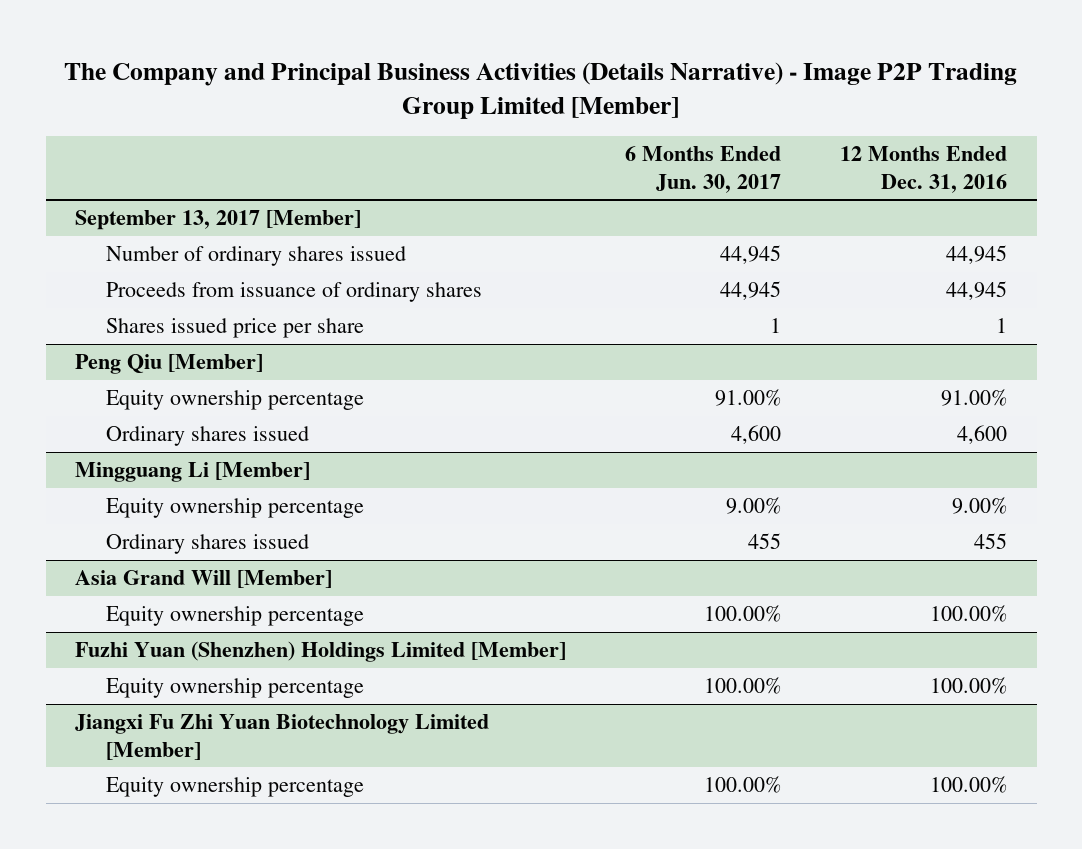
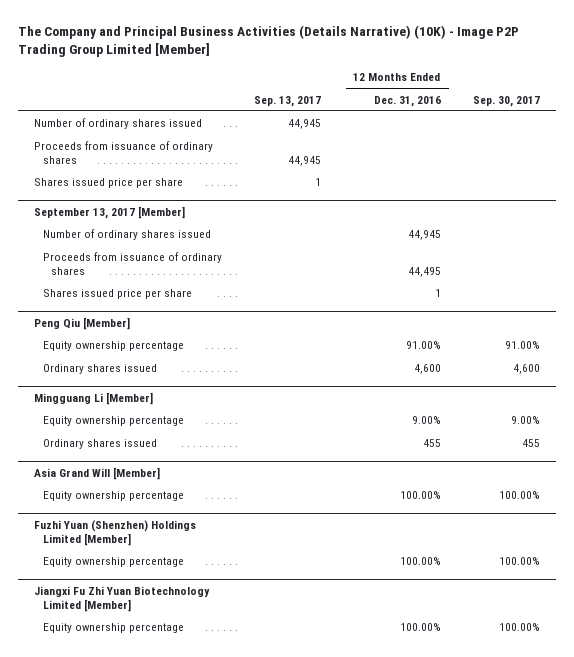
[64,61,1018,119] The Company and Principal Business Activities (Details Narrative) - Image P2P Trading Group Limited [Member] -> [18,25,520,58] The Company and Principal Business Activities (Details Narrative) (10K) - Image P2P Trading Group Limited [Member]
[625,146,782,193] 6 Months Ended Jun. 30, 2017 -> none
none -> [254,95,322,107] Sep. 13, 2017
none -> [473,95,541,107] Sep. 30, 2017
none -> [34,118,203,130] Number of ordinary shares issued
none -> [34,141,214,164] Proceeds from issuance of ordinary shares
none -> [34,178,184,189] Shares issued price per share
[946,281,1008,301] 44,945 -> [407,266,441,277] 44,495

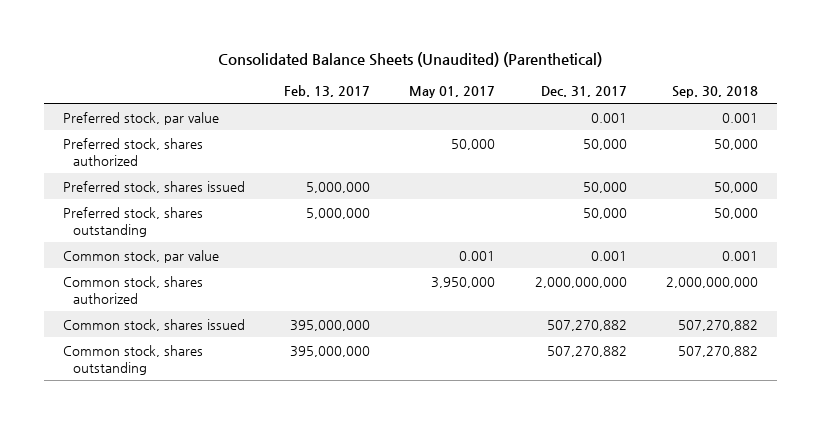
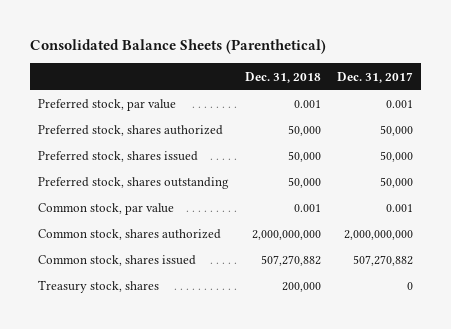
[218,52,603,68] Consolidated Balance Sheets (Unaudited) (Parenthetical) -> [30,39,327,55] Consolidated Balance Sheets (Parenthetical)
[284,84,371,97] Feb. 13, 2017 -> none
[409,85,496,98] May 01, 2017 -> none
[671,85,758,98] Sep. 30, 2018 -> none
none -> [244,71,321,83] Dec. 31, 2018
[63,344,204,375] Common stock, shares outstanding -> none
none -> [38,280,160,294] Treasury stock, shares

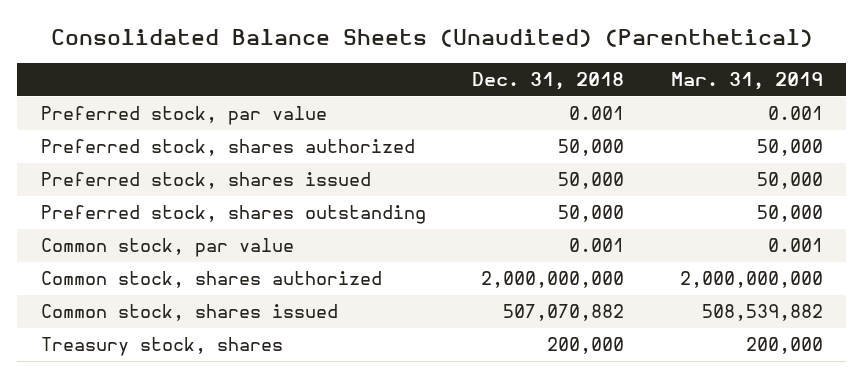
[30,39,327,55] Consolidated Balance Sheets (Parenthetical) -> [50,29,813,48] Consolidated Balance Sheets (Unaudited) (Parenthetical)
[336,71,413,83] Dec. 31, 2017 -> none
none -> [670,72,823,91] Mar. 31, 2019
[260,255,321,267] 507,270,882 -> [503,304,625,322] 507,070,882

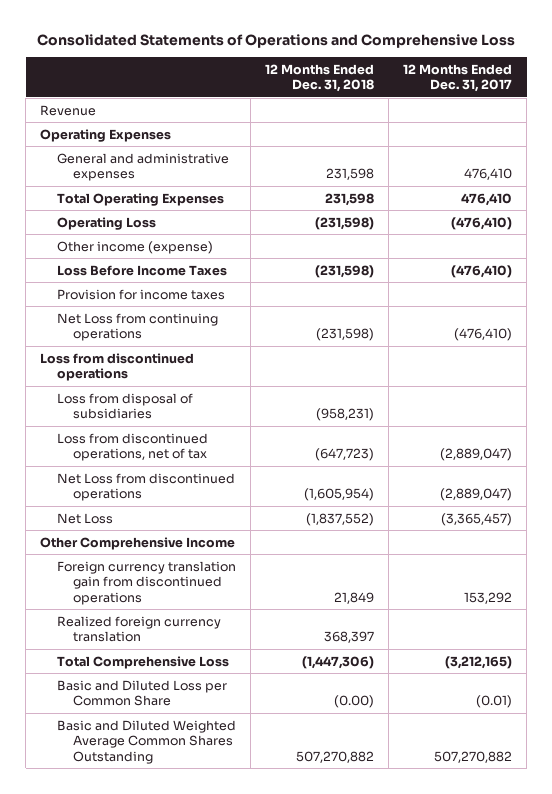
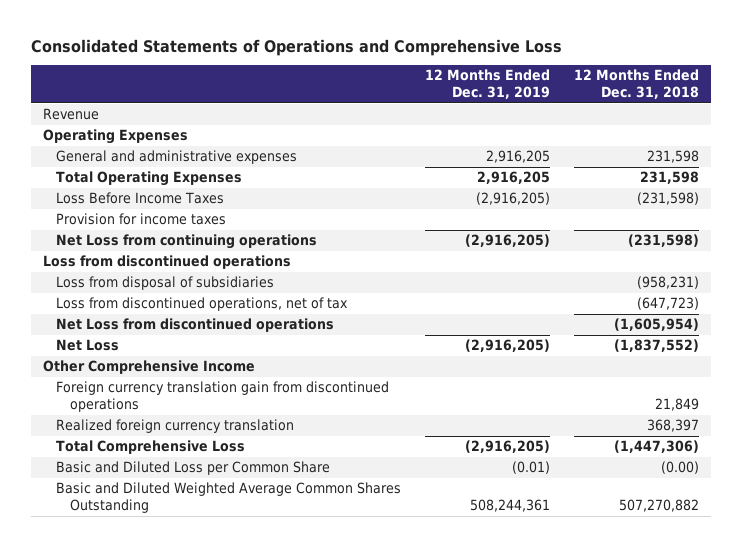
[402,63,512,93] 12 Months Ended Dec. 31, 2017 -> none
none -> [425,69,551,100] 12 Months Ended Dec. 31, 2019
[56,216,156,230] Operating Loss -> none
[56,240,213,254] Other income (expense) -> none

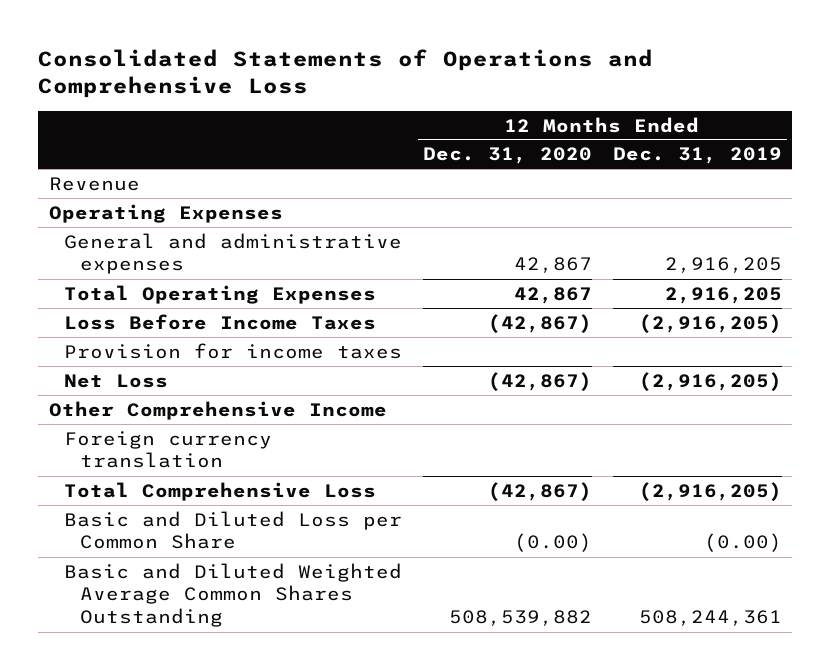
[574,69,700,100] 12 Months Ended Dec. 31, 2018 -> none
none -> [422,147,592,165] Dec. 31, 2020
[56,234,318,250] Net Loss from continuing operations -> none
[42,255,291,270] Loss from discontinued operations -> none
[56,276,275,291] Loss from disposal of subsidiaries -> none
[56,297,349,312] Loss from discontinued operations, net of tax -> none
[56,318,335,333] Net Loss from discontinued operations -> none
[56,381,390,413] Foreign currency translation gain from discontinued operations -> none
[56,419,295,434] Realized foreign currency translation -> [64,430,273,469] Foreign currency translation
[512,461,551,475] (0.01) -> [703,533,782,553] (0.00)

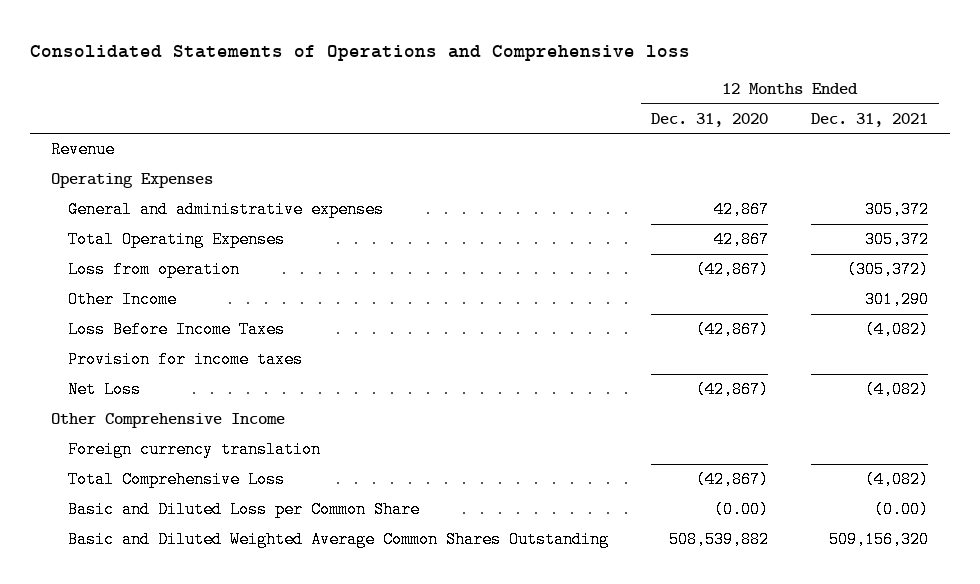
[38,48,654,99] Consolidated Statements of Operations and Comprehensive Loss -> [29,44,690,61] Consolidated Statements of Operations and Comprehensive loss
[612,147,782,165] Dec. 31, 2019 -> none
none -> [811,112,929,127] Dec. 31, 2021
none -> [68,261,241,279] Loss from operation
none -> [68,291,178,309] Other Income

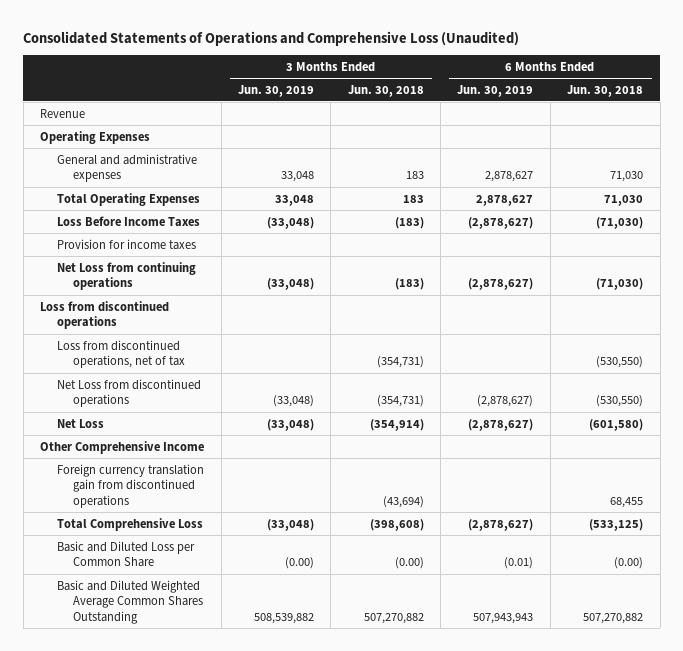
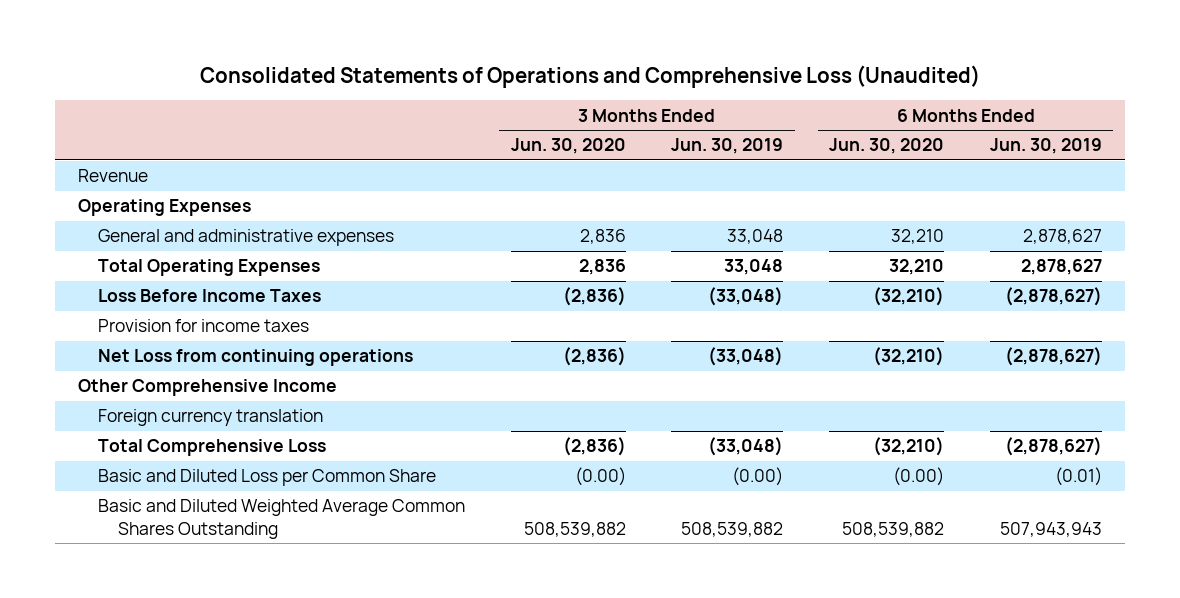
[347,84,424,97] Jun. 30, 2018 -> none
[567,84,644,97] Jun. 30, 2018 -> none
none -> [510,138,626,155] Jun. 30, 2020
none -> [829,138,945,155] Jun. 30, 2020
[40,300,170,330] Loss from discontinued operations -> none
[56,339,185,369] Loss from discontinued operations, net of tax -> none
[56,378,201,408] Net Loss from discontinued operations -> none
[56,418,104,428] Net Loss -> none
[56,463,204,509] Foreign currency translation gain from discontinued operations -> none
none -> [98,409,324,427] Foreign currency translation

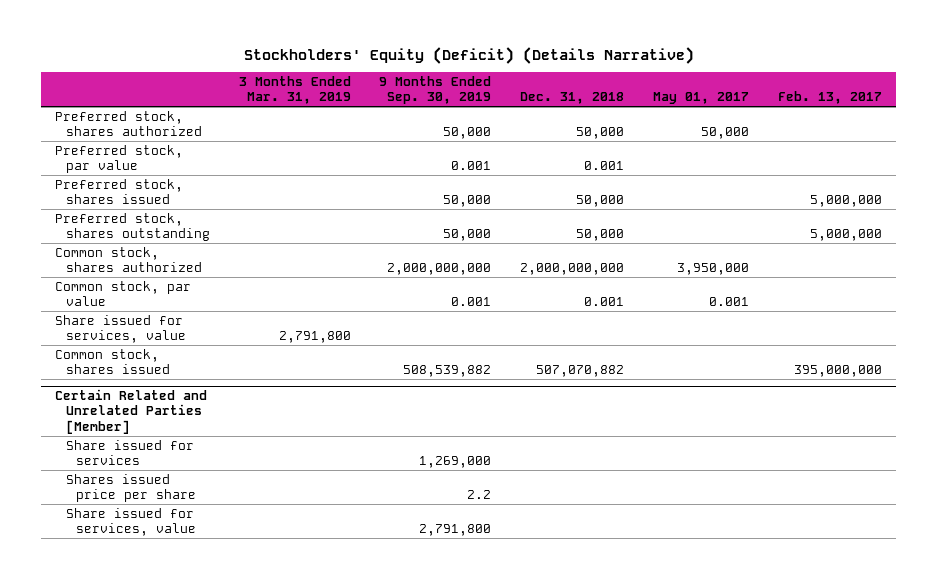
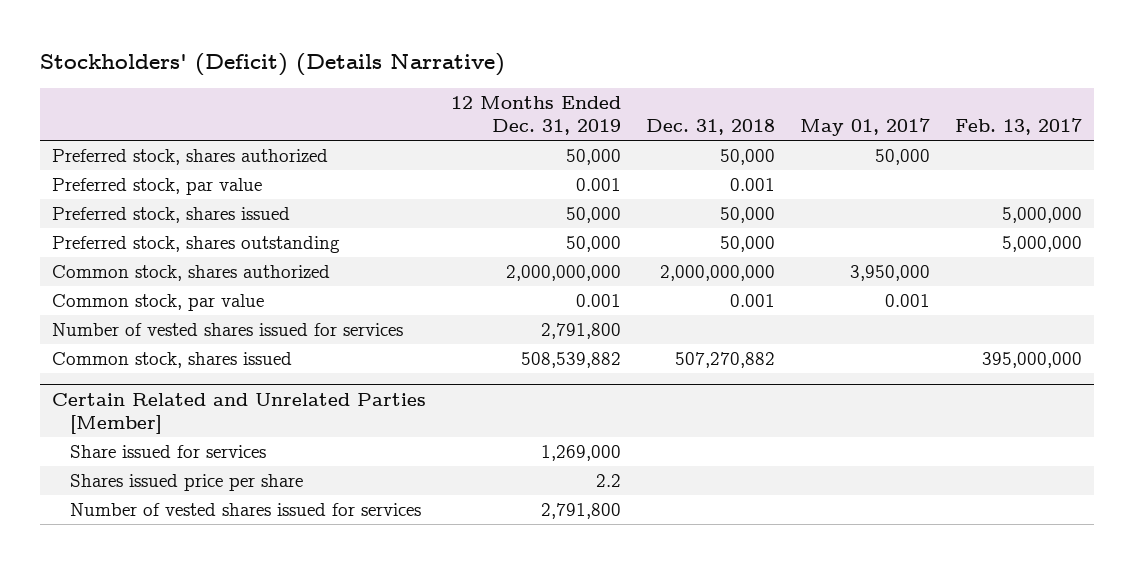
[243,46,694,64] Stockholders' Equity (Deficit) (Details Narrative) -> [39,53,505,77] Stockholders' (Deficit) (Details Narrative)
[238,76,351,105] 3 Months Ended Mar. 31, 2019 -> none
[379,76,492,105] 9 Months Ended Sep. 30, 2019 -> none
none -> [451,96,622,136] 12 Months Ended Dec. 31, 2019
[55,314,186,343] Share issued for services, value -> [52,323,404,337] Number of vested shares issued for services
[536,364,625,377] 507,070,882 -> [675,352,776,369] 507,270,882
[65,507,197,536] Share issued for services, value -> [69,503,421,517] Number of vested shares issued for services

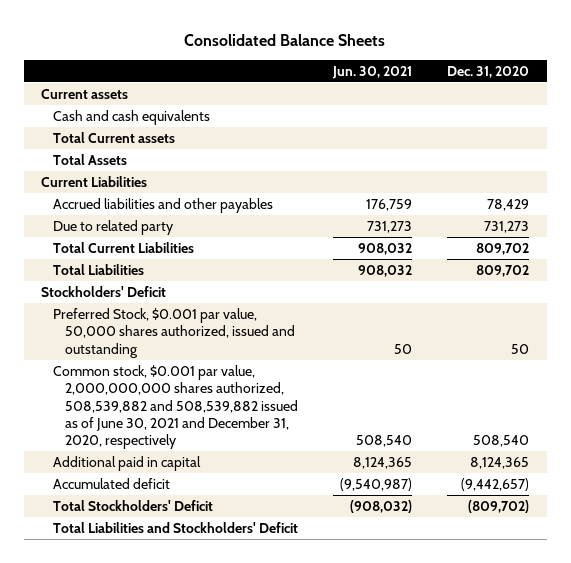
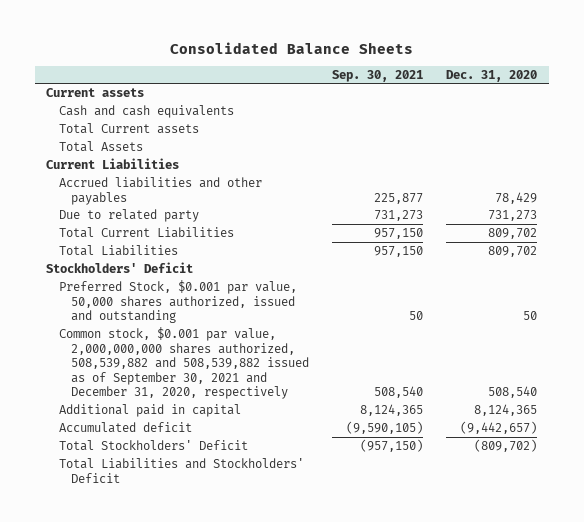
[332,65,413,79] Jun. 30, 2021 -> none
none -> [331,69,423,82] Sep. 30, 2021
[53,364,298,450] Common stock, $0.001 par value, 2,000,000,000 shares authorized, 508,539,882 and 508,539,882 issued as of June 30, 2021 and December 31, 2020, respectively -> [58,327,309,400] Common stock, $0.001 par value, 2,000,000,000 shares authorized, 508,539,882 and 508,539,882 issued as of September 30, 2021 and December 31, 2020, respectively

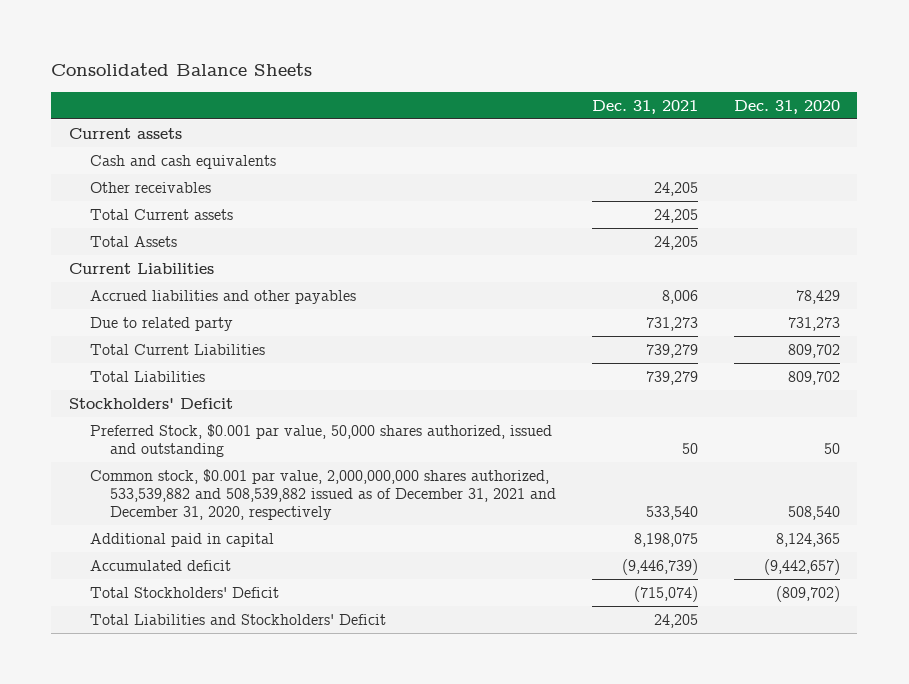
[331,69,423,82] Sep. 30, 2021 -> none
none -> [592,99,699,114] Dec. 31, 2021
none -> [89,181,211,193] Other receivables
[58,327,309,400] Common stock, $0.001 par value, 2,000,000,000 shares authorized, 508,539,882 and 508,539,882 issued as of September 30, 2021 and December 31, 2020, respectively -> [89,468,557,521] Common stock, $0.001 par value, 2,000,000,000 shares authorized, 533,539,882 and 508,539,882 issued as of December 31, 2021 and December 31, 2020, respectively

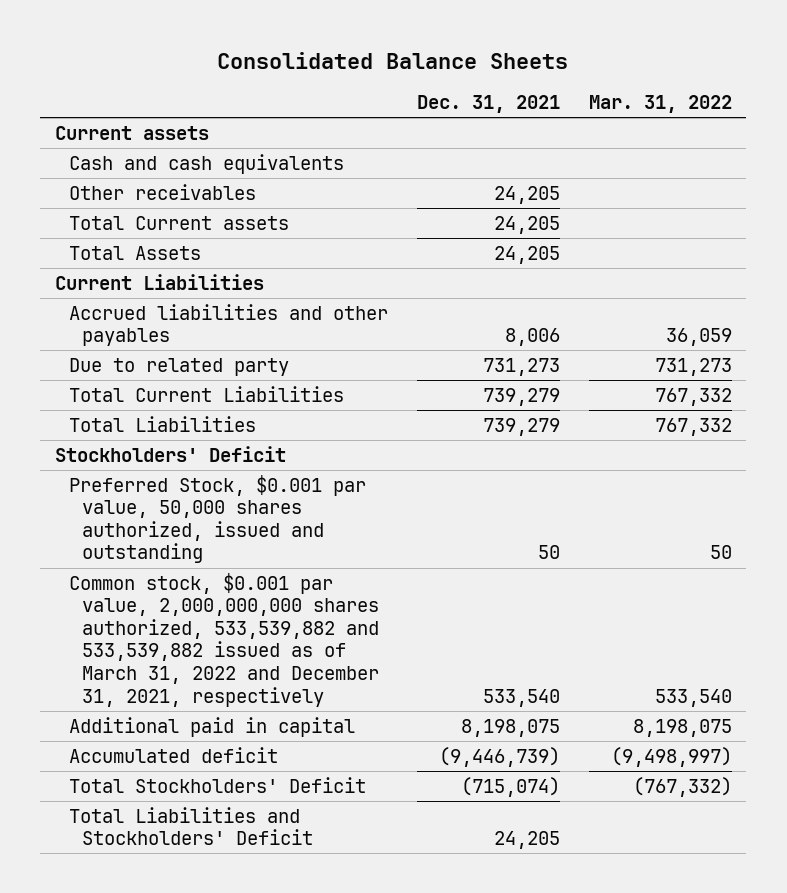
[733,99,840,114] Dec. 31, 2020 -> none
none -> [588,95,732,114] Mar. 31, 2022
[89,468,557,521] Common stock, $0.001 par value, 2,000,000,000 shares authorized, 533,539,882 and 508,539,882 issued as of December 31, 2021 and December 31, 2020, respectively -> [68,572,380,707] Common stock, $0.001 par value, 2,000,000,000 shares authorized, 533,539,882 and 533,539,882 issued as of March 31, 2022 and December 31, 2021, respectively

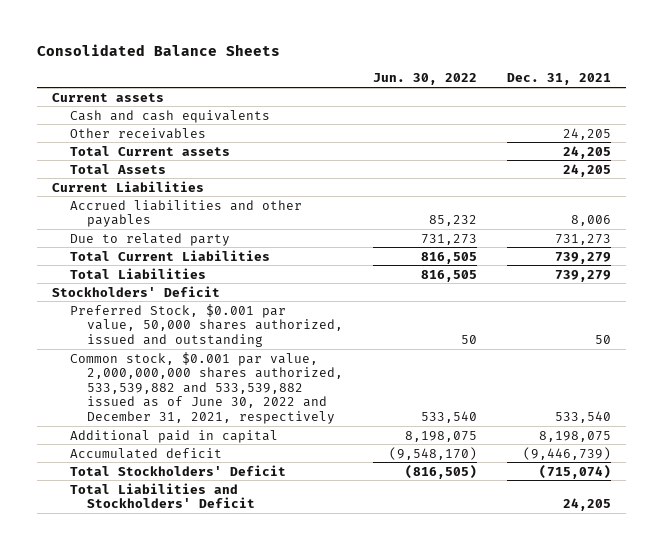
[588,95,732,114] Mar. 31, 2022 -> none
none -> [373,73,478,86] Jun. 30, 2022
[68,572,380,707] Common stock, $0.001 par value, 2,000,000,000 shares authorized, 533,539,882 and 533,539,882 issued as of March 31, 2022 and December 31, 2021, respectively -> [69,351,344,425] Common stock, $0.001 par value, 2,000,000,000 shares authorized, 533,539,882 and 533,539,882 issued as of June 30, 2022 and December 31, 2021, respectively

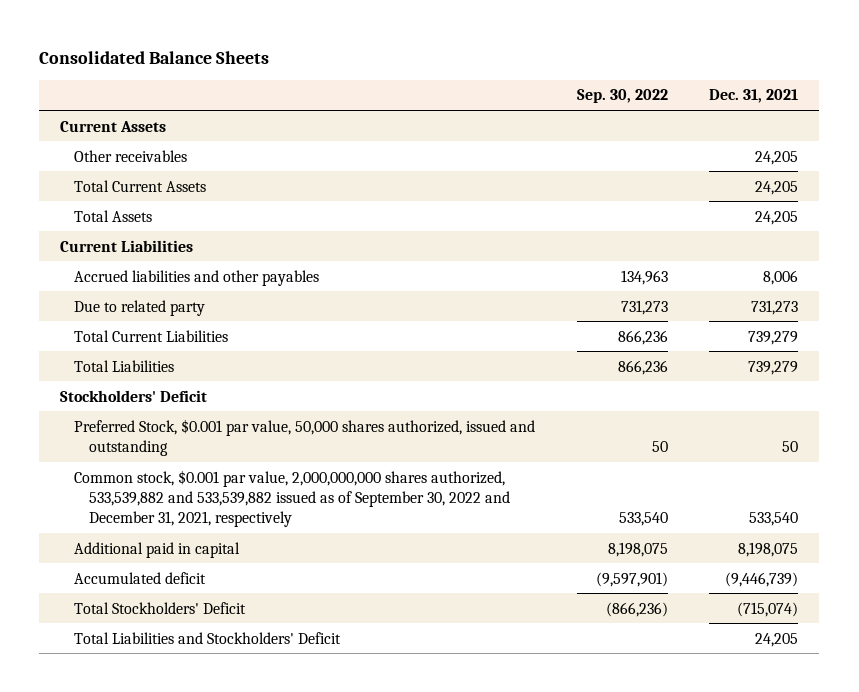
[373,73,478,86] Jun. 30, 2022 -> none
none -> [576,89,668,104] Sep. 30, 2022
[69,109,270,123] Cash and cash equivalents -> none
[52,92,165,102] Current assets -> [60,120,167,132] Current Assets
[69,145,230,156] Total Current assets -> [74,179,207,192] Total Current Assets
[69,351,344,425] Common stock, $0.001 par value, 2,000,000,000 shares authorized, 533,539,882 and 533,539,882 issued as of June 30, 2022 and December 31, 2021, respectively -> [74,469,510,528] Common stock, $0.001 par value, 2,000,000,000 shares authorized, 533,539,882 and 533,539,882 issued as of September 30, 2022 and December 31, 2021, respectively

